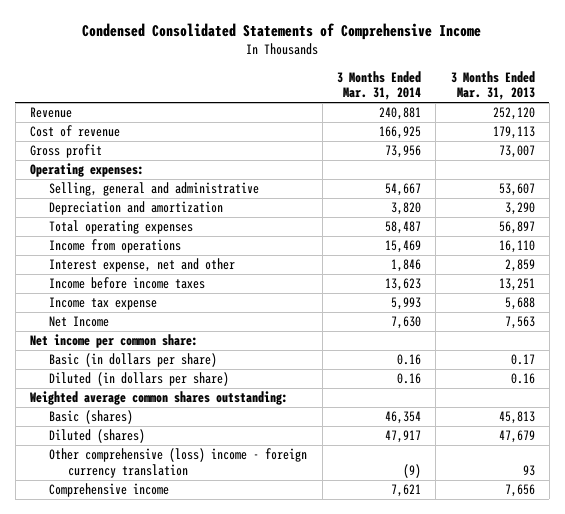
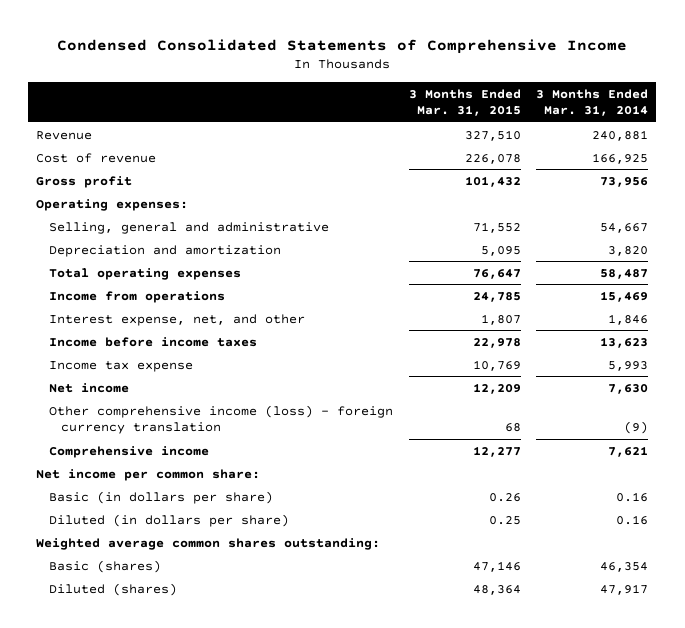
[450,70,535,101] 3 Months Ended Mar. 31, 2013 -> none
none -> [408,88,521,117] 3 Months Ended Mar. 31, 2015
[49,258,236,273] Interest expense, net and other -> [48,313,305,326] Interest expense, net, and other
[49,316,110,328] Net Income -> [48,382,129,393] Net income
none -> [48,404,393,435] Other comprehensive income (loss) - foreign currency translation
[49,483,170,498] Comprehensive income -> [48,445,209,458] Comprehensive income
[49,448,308,478] Other comprehensive (loss) income - foreign currency translation -> none

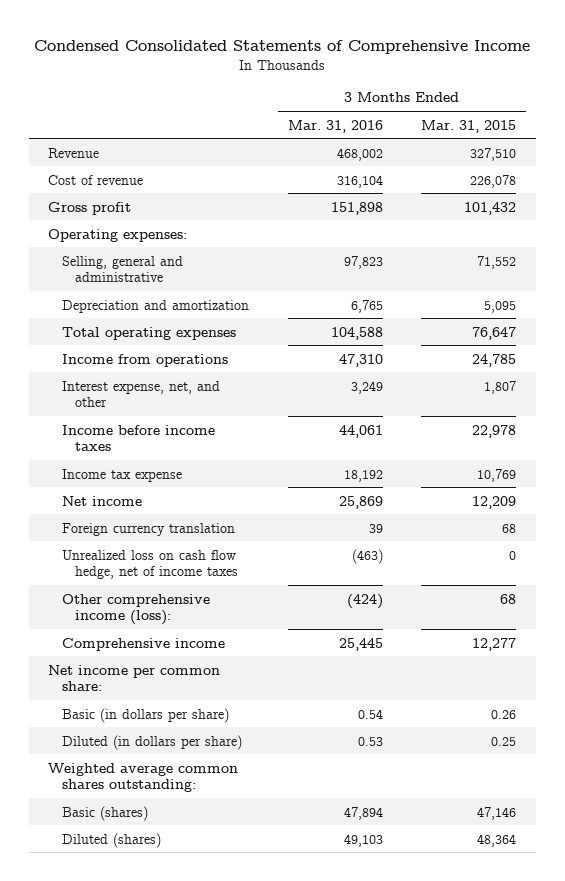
[536,88,649,117] 3 Months Ended Mar. 31, 2014 -> none
none -> [287,119,383,133] Mar. 31, 2016
none -> [61,522,235,536] Foreign currency translation
none -> [61,549,239,580] Unrealized loss on cash flow hedge, net of income taxes
[48,404,393,435] Other comprehensive income (loss) - foreign currency translation -> [61,593,210,626] Other comprehensive income (loss):

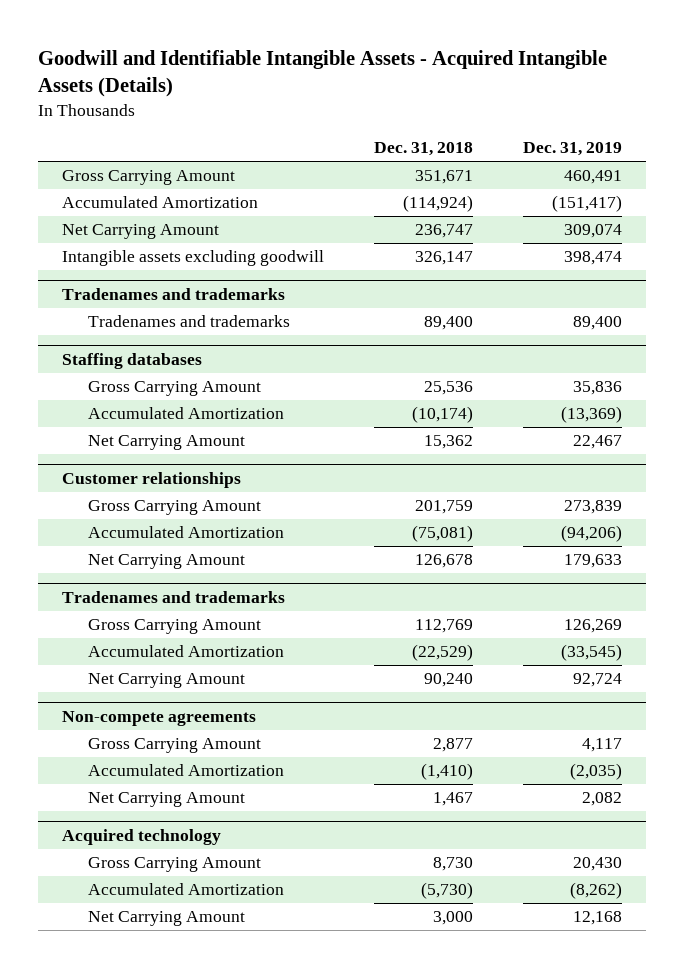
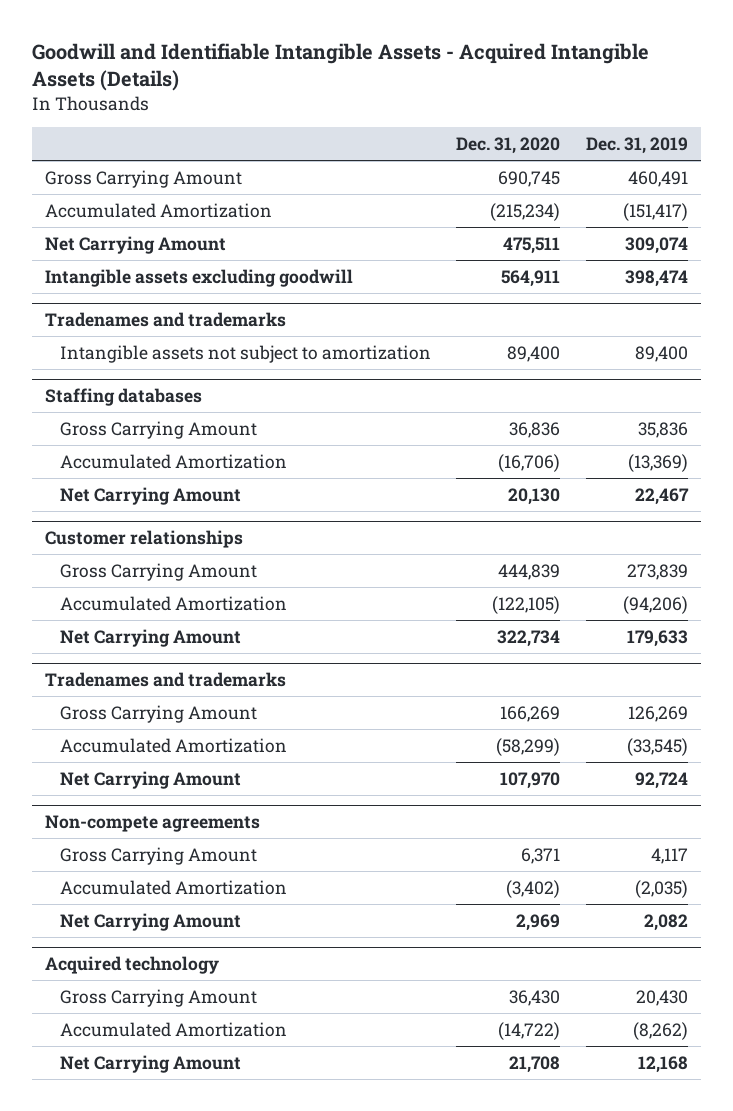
[373,142,473,157] Dec. 31, 2018 -> none
none -> [456,136,561,154] Dec. 31, 2020
[88,315,291,328] Tradenames and trademarks -> [59,344,431,363] Intangible assets not subject to amortization

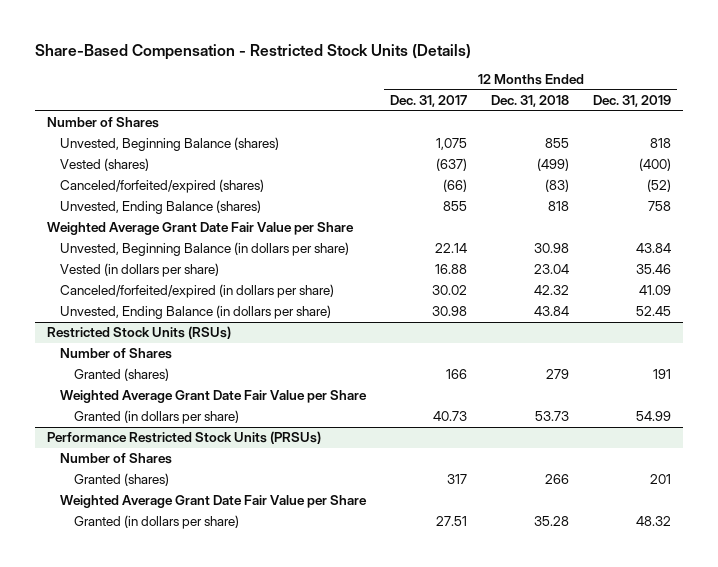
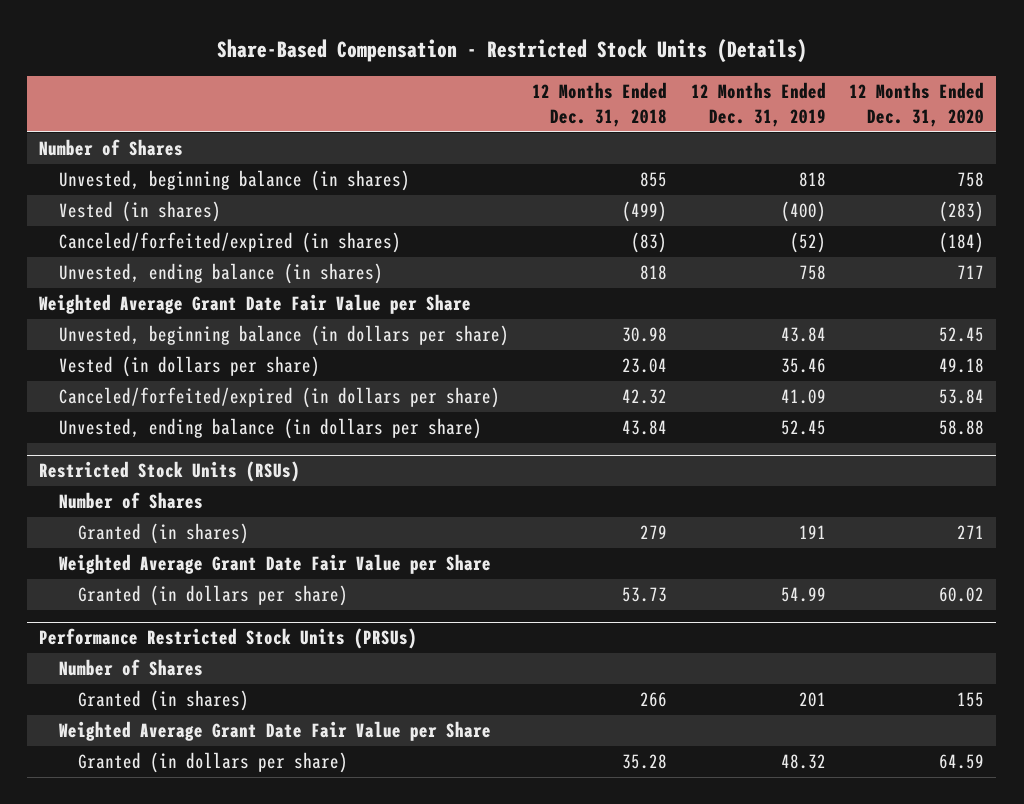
[390,95,468,108] Dec. 31, 2017 -> none
none -> [849,82,985,128] 12 Months Ended Dec. 31, 2020
[60,137,280,152] Unvested, Beginning Balance (shares) -> [58,170,410,192] Unvested, beginning balance (in shares)
[60,158,150,172] Vested (shares) -> [58,201,221,223] Vested (in shares)
[60,179,265,194] Canceled/forfeited/expired (shares) -> [58,232,401,254] Canceled/forfeited/expired (in shares)
[60,200,262,215] Unvested, Ending Balance (shares) -> [58,263,383,285] Unvested, ending balance (in shares)
[60,242,350,257] Unvested, Beginning Balance (in dollars per share) -> [58,325,509,347] Unvested, beginning balance (in dollars per share)
[60,305,332,320] Unvested, Ending Balance (in dollars per share) -> [58,418,482,440] Unvested, ending balance (in dollars per share)
[73,368,169,382] Granted (shares) -> [78,523,250,545] Granted (in shares)
[73,473,169,487] Granted (shares) -> [78,690,250,712] Granted (in shares)

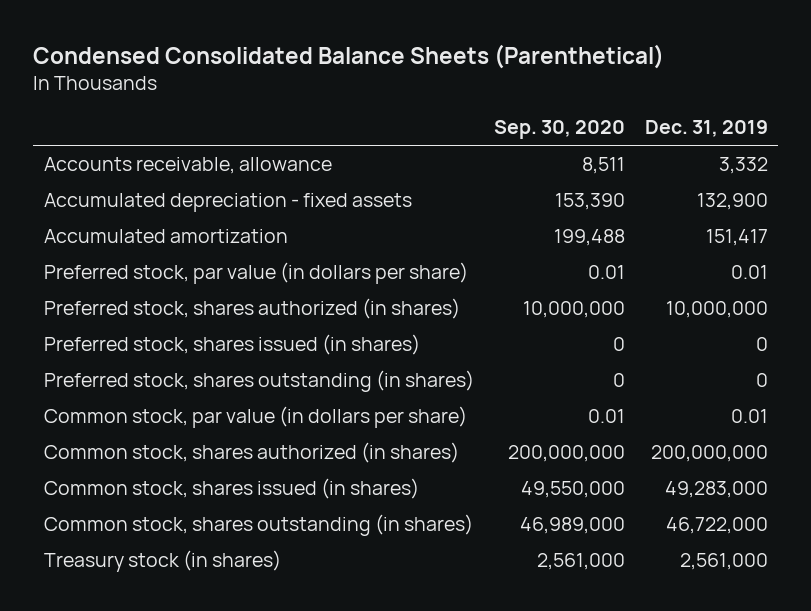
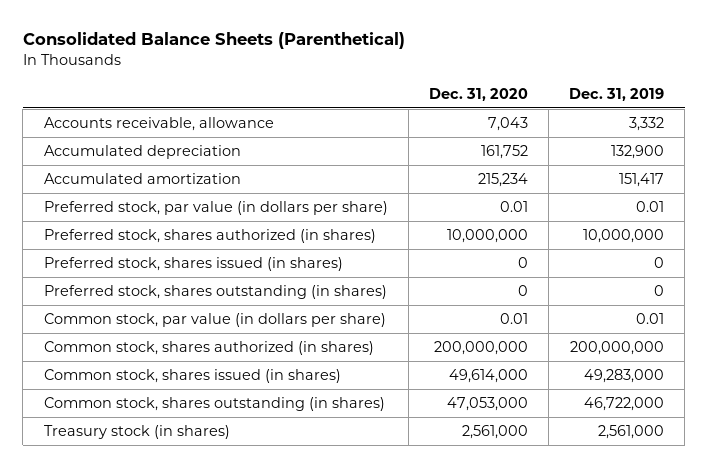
[33,43,665,69] Condensed Consolidated Balance Sheets (Parenthetical) -> [22,32,405,50] Consolidated Balance Sheets (Parenthetical)
[493,120,625,140] Sep. 30, 2020 -> none
none -> [428,87,528,101] Dec. 31, 2020
[43,193,412,213] Accumulated depreciation - fixed assets -> [43,145,241,160] Accumulated depreciation

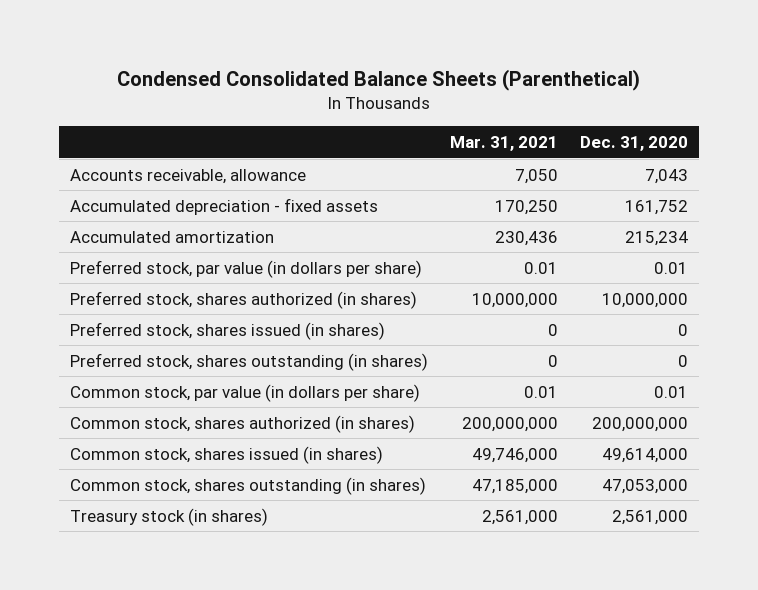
[22,32,405,50] Consolidated Balance Sheets (Parenthetical) -> [116,68,640,91] Condensed Consolidated Balance Sheets (Parenthetical)
[568,87,664,101] Dec. 31, 2019 -> none
none -> [449,136,558,152] Mar. 31, 2021
[43,145,241,160] Accumulated depreciation -> [70,197,379,215] Accumulated depreciation - fixed assets

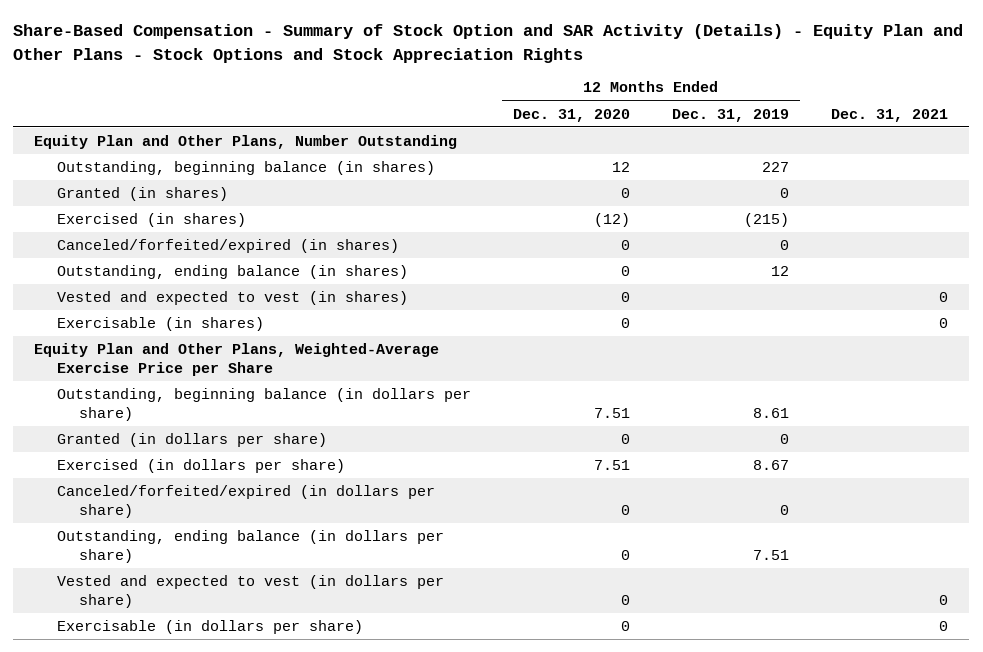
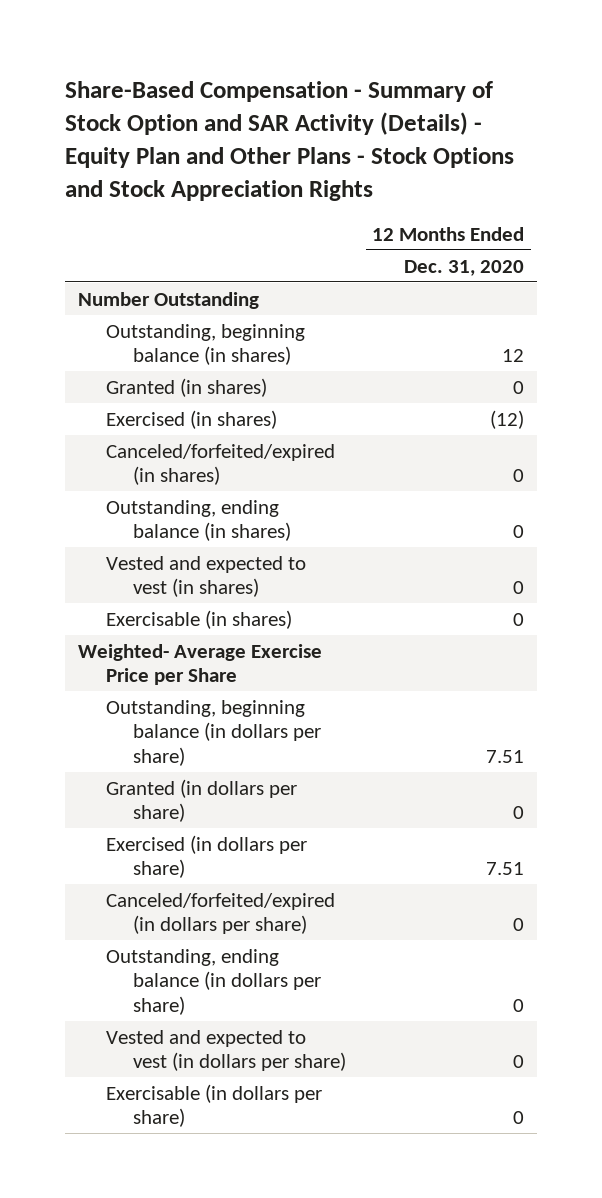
[672,108,790,122] Dec. 31, 2019 -> none
[831,108,949,122] Dec. 31, 2021 -> none
[34,134,458,149] Equity Plan and Other Plans, Number Outstanding -> [78,291,260,309] Number Outstanding
[34,342,440,376] Equity Plan and Other Plans, Weighted-Average Exercise Price per Share -> [78,643,323,686] Weighted- Average Exercise Price per Share

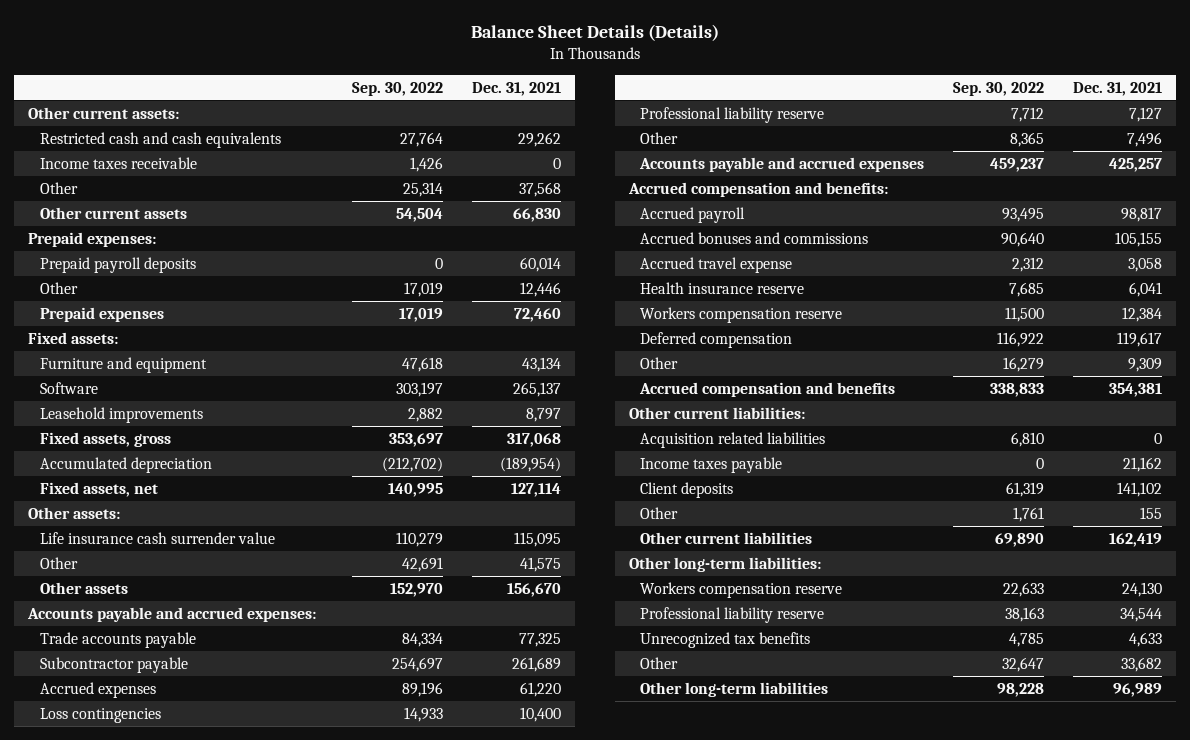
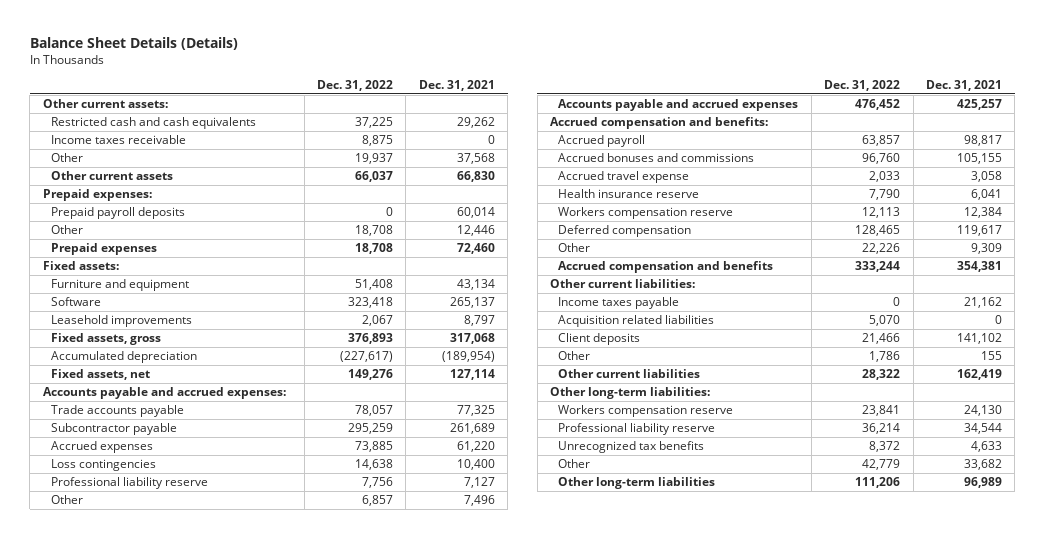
[352,81,444,96] Sep. 30, 2022 -> none
none -> [316,79,393,91] Dec. 31, 2022
[28,506,121,519] Other assets: -> none
[39,531,275,544] Life insurance cash surrender value -> none
[39,556,78,569] Other -> none
[39,581,128,594] Other assets -> none
[640,431,826,448] Acquisition related liabilities -> [558,315,715,328] Acquisition related liabilities

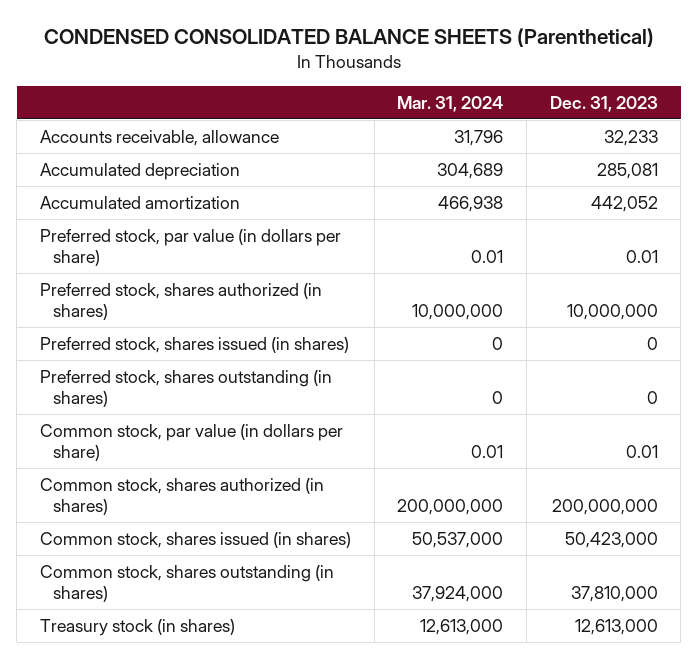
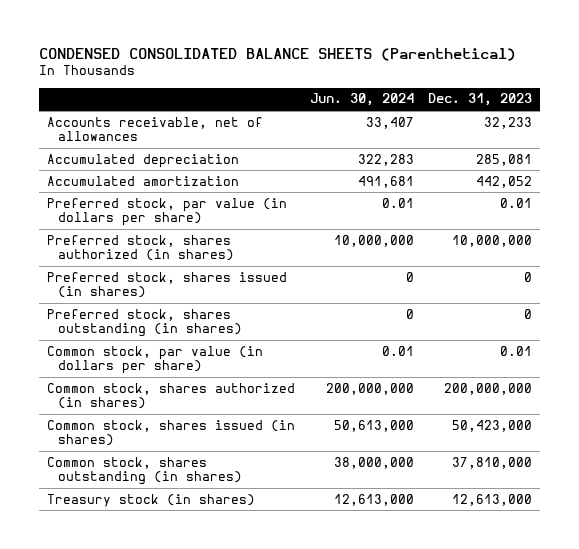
[397,95,504,112] Mar. 31, 2024 -> none
none -> [309,93,414,107] Jun. 30, 2024
[39,129,279,146] Accounts receivable, allowance -> [46,116,263,142] Accounts receivable, net of allowances

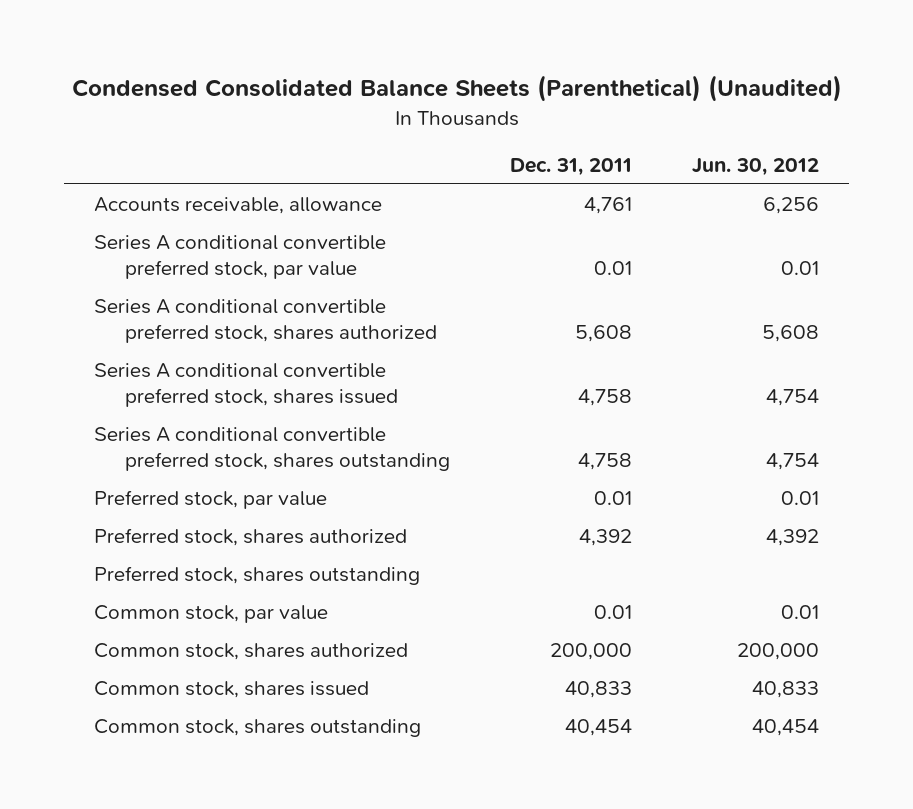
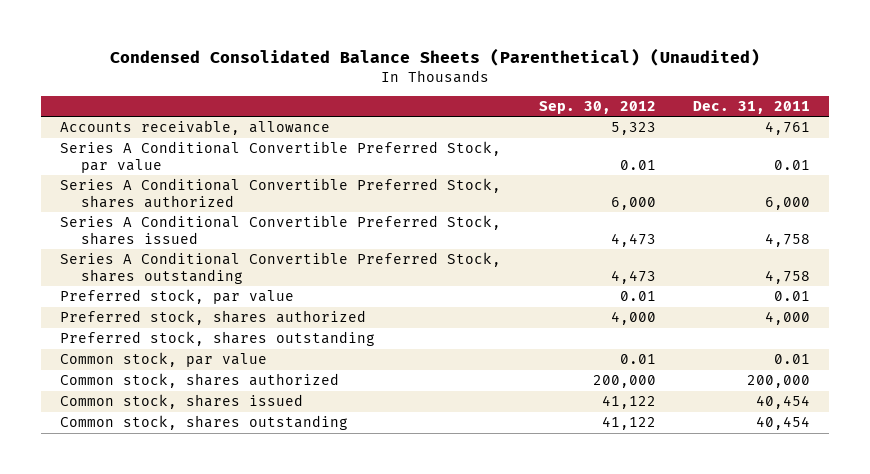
[692,157,820,176] Jun. 30, 2012 -> none
none -> [538,100,656,114] Sep. 30, 2012
[94,235,387,280] Series A conditional convertible preferred stock, par value -> [59,141,501,173] Series A Conditional Convertible Preferred Stock, par value
[94,299,437,344] Series A conditional convertible preferred stock, shares authorized -> [59,178,501,208] Series A Conditional Convertible Preferred Stock, shares authorized
[575,325,633,343] 5,608 -> [765,196,811,210] 6,000
[94,363,398,408] Series A conditional convertible preferred stock, shares issued -> [59,215,501,245] Series A Conditional Convertible Preferred Stock, shares issued
[94,427,450,472] Series A conditional convertible preferred stock, shares outstanding -> [59,252,501,284] Series A Conditional Convertible Preferred Stock, shares outstanding
[579,529,633,547] 4,392 -> [765,311,811,326] 4,000
[565,681,633,699] 40,833 -> [756,395,811,410] 40,454

